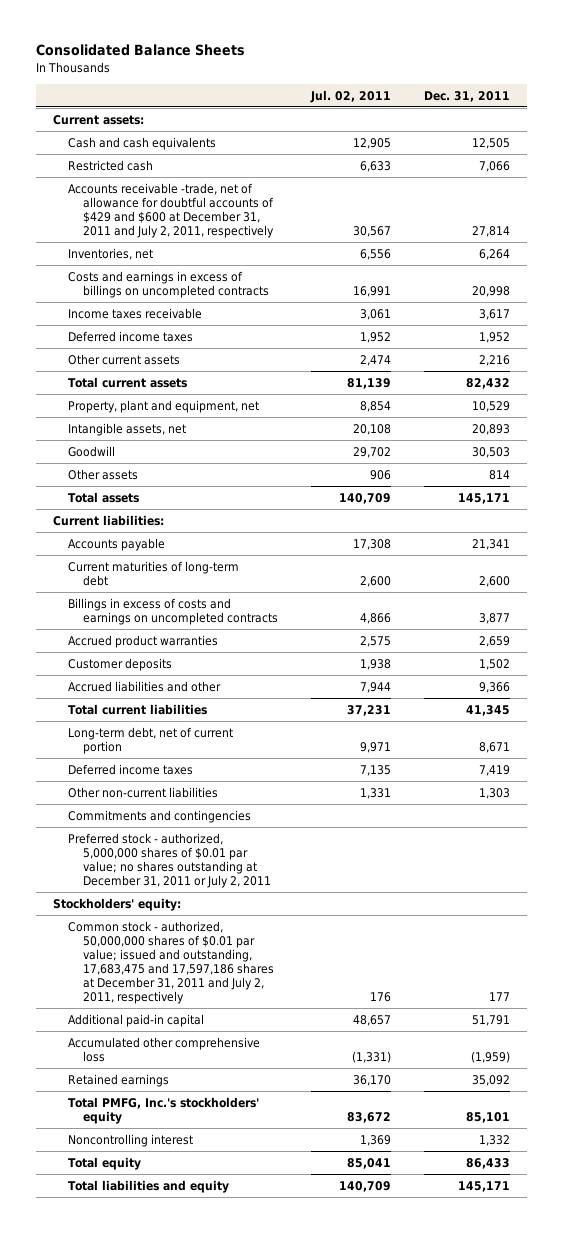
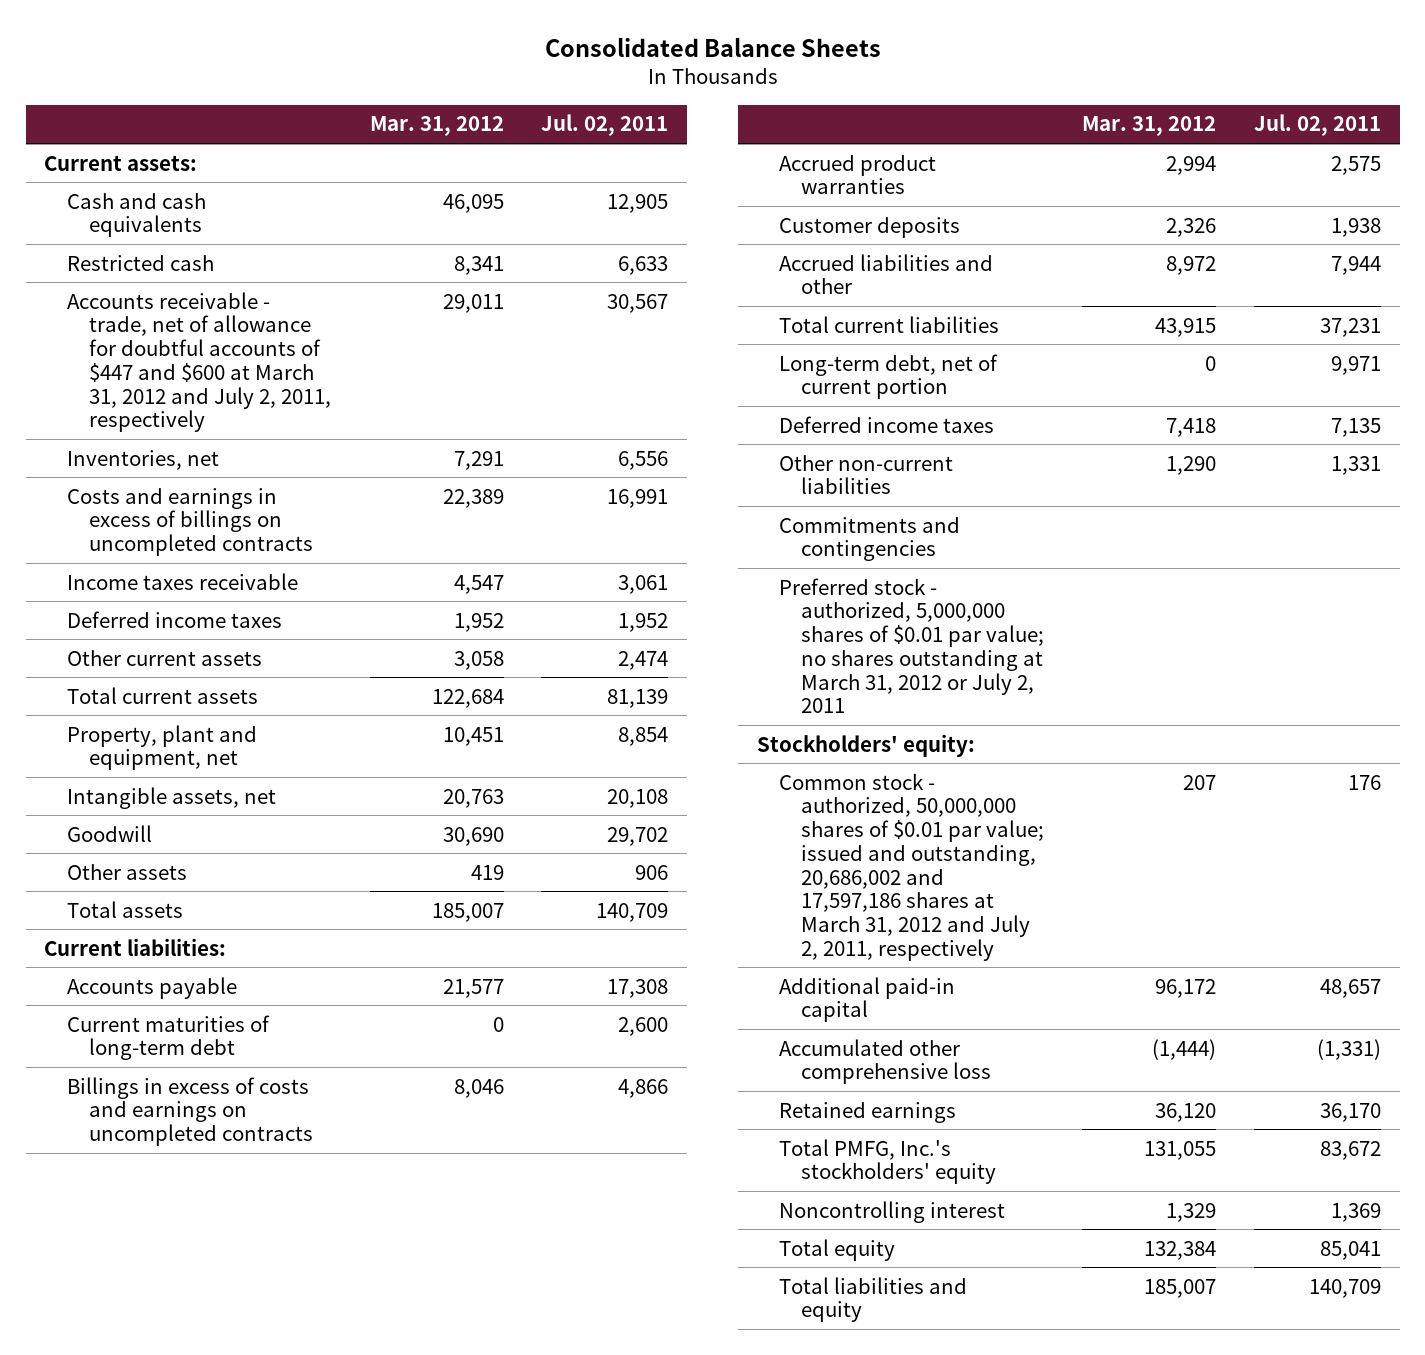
[424,90,511,102] Dec. 31, 2011 -> none
none -> [369,116,504,137] Mar. 31, 2012
[68,183,275,239] Accounts receivable -trade, net of allowance for doubtful accounts of $429 and $600 at December 31, 2011 and July 2, 2011, respectively -> [66,291,332,433] Accounts receivable - trade, net of allowance for doubtful accounts of $447 and $600 at March 31, 2012 and July 2, 2011, respectively
[68,833,272,889] Preferred stock - authorized, 5,000,000 shares of $0.01 par value; no shares outstanding at December 31, 2011 or July 2, 2011 -> [779,577,1045,714] Preferred stock - authorized, 5,000,000 shares of $0.01 par value; no shares outstanding at March 31, 2012 or July 2, 2011
[68,921,275,1005] Common stock - authorized, 50,000,000 shares of $0.01 par value; issued and outstanding, 17,683,475 and 17,597,186 shares at December 31, 2011 and July 2, 2011, respectively -> [779,772,1045,961] Common stock - authorized, 50,000,000 shares of $0.01 par value; issued and outstanding, 20,686,002 and 17,597,186 shares at March 31, 2012 and July 2, 2011, respectively

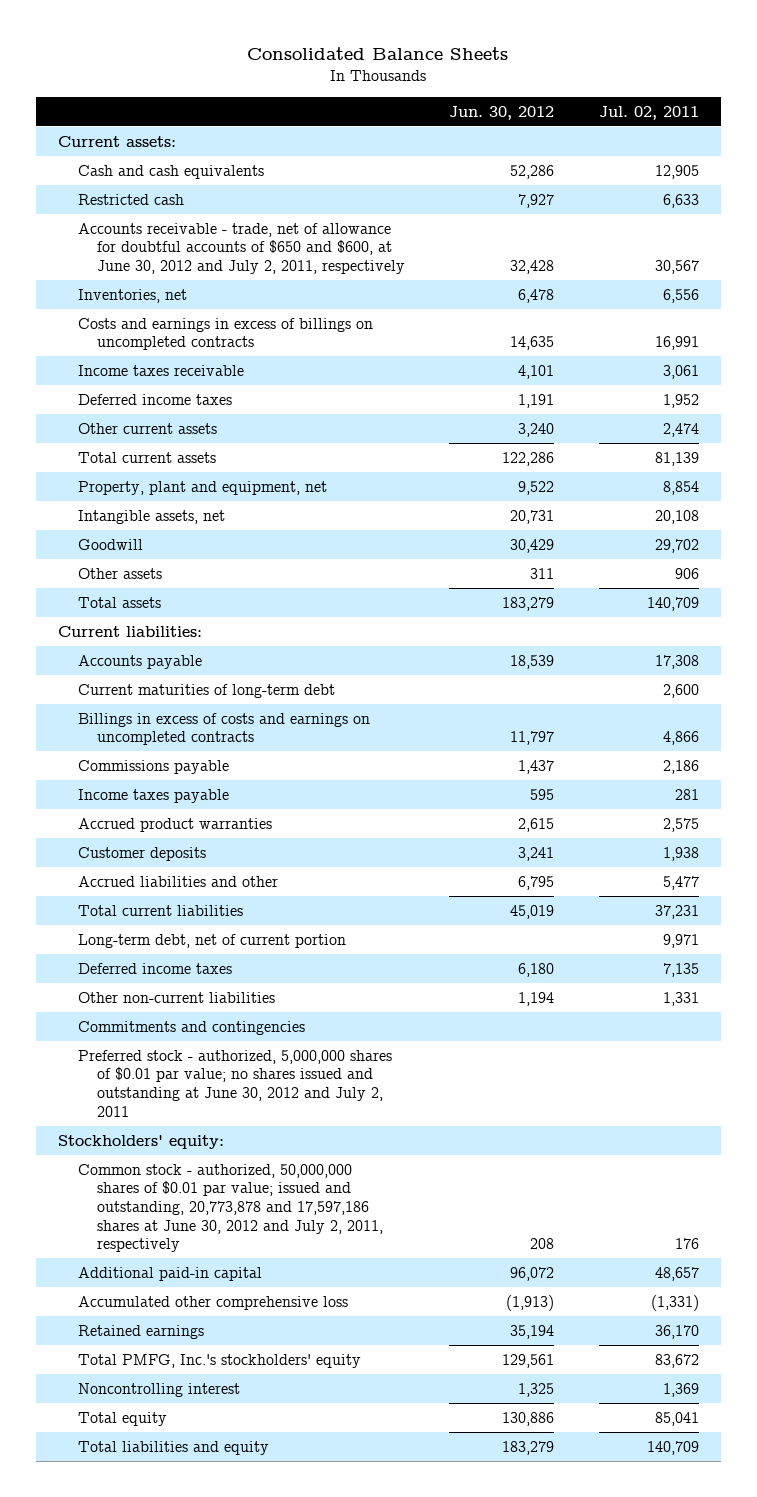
[369,116,504,137] Mar. 31, 2012 -> none
none -> [449,105,555,120] Jun. 30, 2012
[66,291,332,433] Accounts receivable - trade, net of allowance for doubtful accounts of $447 and $600 at March 31, 2012 and July 2, 2011, respectively -> [77,222,406,275] Accounts receivable - trade, net of allowance for doubtful accounts of $650 and $600, at June 30, 2012 and July 2, 2011, respectively
none -> [77,759,229,774] Commissions payable
none -> [77,788,229,803] Income taxes payable
[1330,255,1381,275] 7,944 -> [662,875,699,890] 5,477
[779,577,1045,714] Preferred stock - authorized, 5,000,000 shares of $0.01 par value; no shares outstanding at March 31, 2012 or July 2, 2011 -> [77,1049,392,1117] Preferred stock - authorized, 5,000,000 shares of $0.01 par value; no shares issued and outstanding at June 30, 2012 and July 2, 2011
[779,772,1045,961] Common stock - authorized, 50,000,000 shares of $0.01 par value; issued and outstanding, 20,686,002 and 17,597,186 shares at March 31, 2012 and July 2, 2011, respectively -> [77,1163,384,1253] Common stock - authorized, 50,000,000 shares of $0.01 par value; issued and outstanding, 20,773,878 and 17,597,186 shares at June 30, 2012 and July 2, 2011, respectively

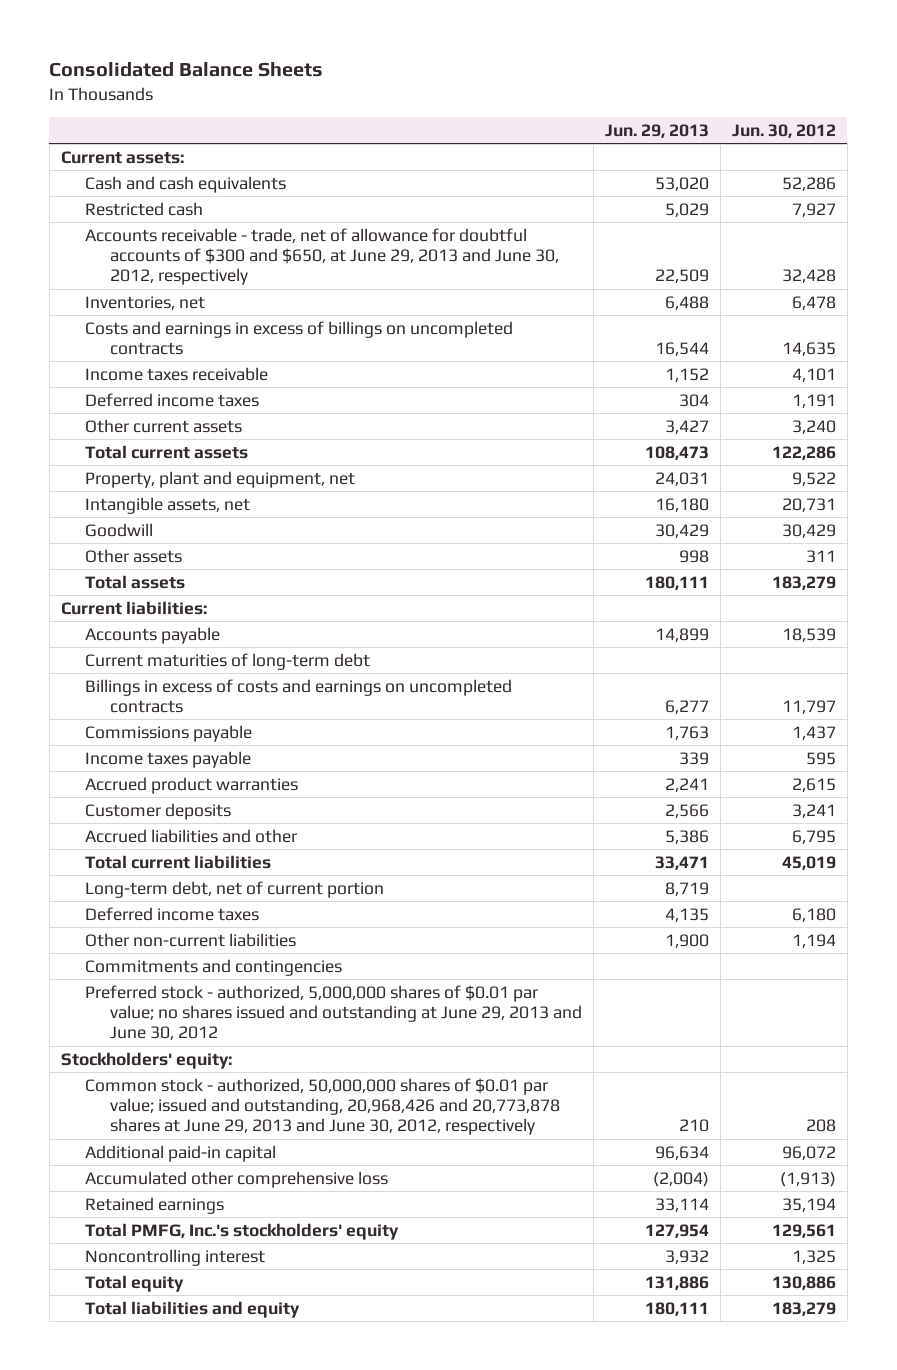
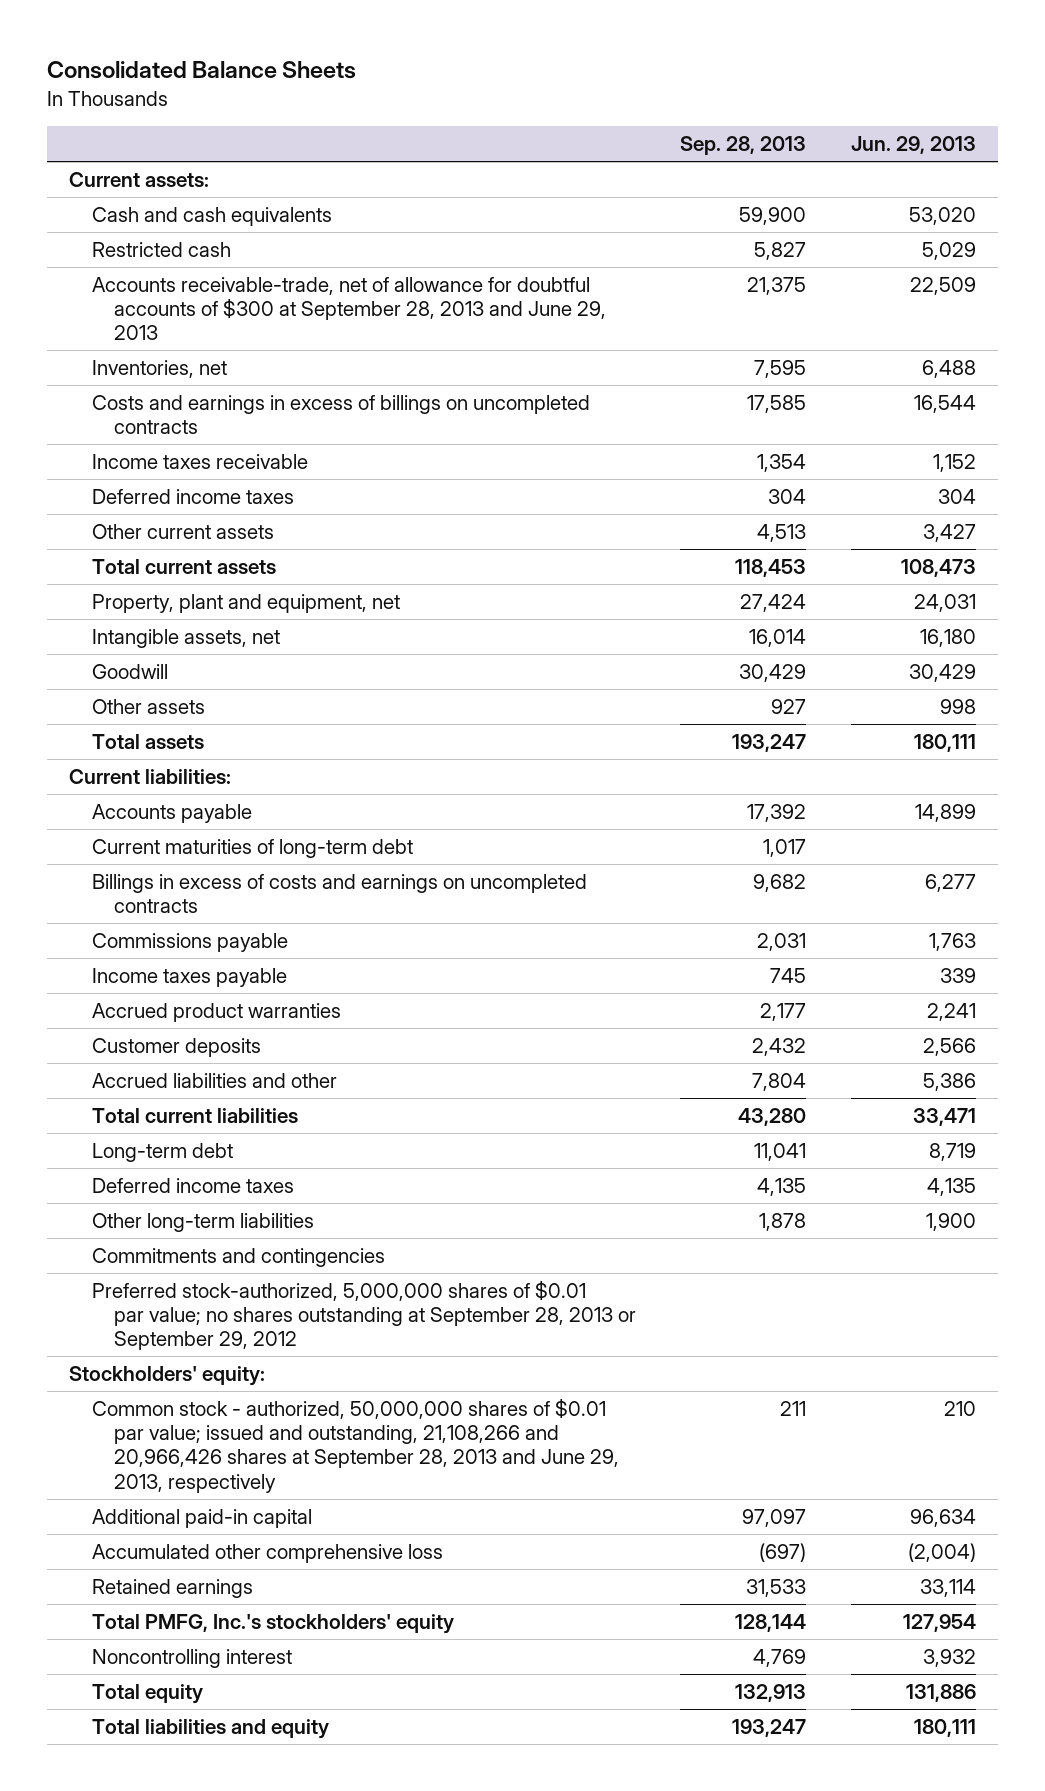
[731,123,836,138] Jun. 30, 2012 -> none
none -> [680,136,807,156] Sep. 28, 2013
[85,227,560,286] Accounts receivable - trade, net of allowance for doubtful accounts of $300 and $650, at June 29, 2013 and June 30, 2012, respectively -> [91,276,607,341] Accounts receivable-trade, net of allowance for doubtful accounts of $300 at September 28, 2013 and June 29, 2013
[85,880,385,898] Long-term debt, net of current portion -> [91,1142,233,1162] Long-term debt
[85,932,297,947] Other non-current liabilities -> [91,1212,314,1232] Other long-term liabilities
[85,984,583,1041] Preferred stock - authorized, 5,000,000 shares of $0.01 par value; no shares issued and outstanding at June 29, 2013 and June 30, 2012 -> [91,1279,637,1351] Preferred stock-authorized, 5,000,000 shares of $0.01 par value; no shares outstanding at September 28, 2013 or September 29, 2012
[85,1077,561,1136] Common stock - authorized, 50,000,000 shares of $0.01 par value; issued and outstanding, 20,968,426 and 20,773,878 shares at June 29, 2013 and June 30, 2012, respectively -> [91,1397,620,1493] Common stock - authorized, 50,000,000 shares of $0.01 par value; issued and outstanding, 21,108,266 and 20,966,426 shares at September 28, 2013 and June 29, 2013, respectively

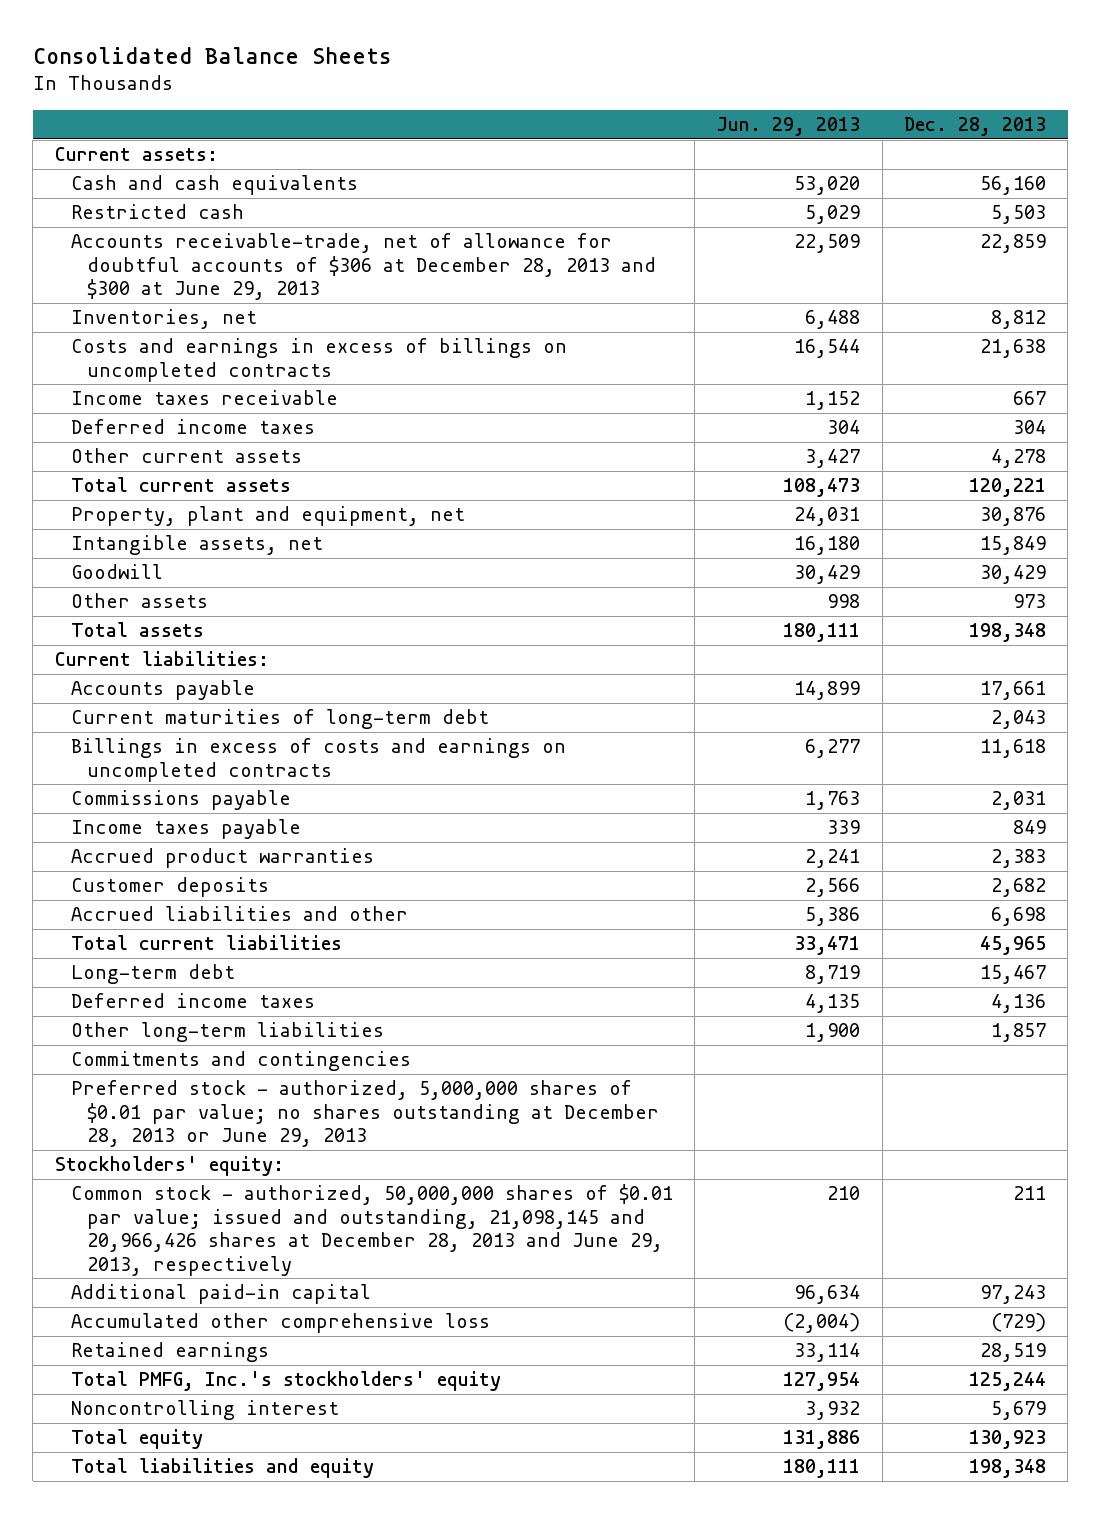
[680,136,807,156] Sep. 28, 2013 -> none
none -> [903,117,1046,137] Dec. 28, 2013
[91,276,607,341] Accounts receivable-trade, net of allowance for doubtful accounts of $300 at September 28, 2013 and June 29, 2013 -> [70,233,656,301] Accounts receivable-trade, net of allowance for doubtful accounts of $306 at December 28, 2013 and $300 at June 29, 2013
[91,1279,637,1351] Preferred stock-authorized, 5,000,000 shares of $0.01 par value; no shares outstanding at September 28, 2013 or September 29, 2012 -> [70,1080,659,1148] Preferred stock - authorized, 5,000,000 shares of $0.01 par value; no shares outstanding at December 28, 2013 or June 29, 2013
[91,1397,620,1493] Common stock - authorized, 50,000,000 shares of $0.01 par value; issued and outstanding, 21,108,266 and 20,966,426 shares at September 28, 2013 and June 29, 2013, respectively -> [70,1184,673,1276] Common stock - authorized, 50,000,000 shares of $0.01 par value; issued and outstanding, 21,098,145 and 20,966,426 shares at December 28, 2013 and June 29, 2013, respectively

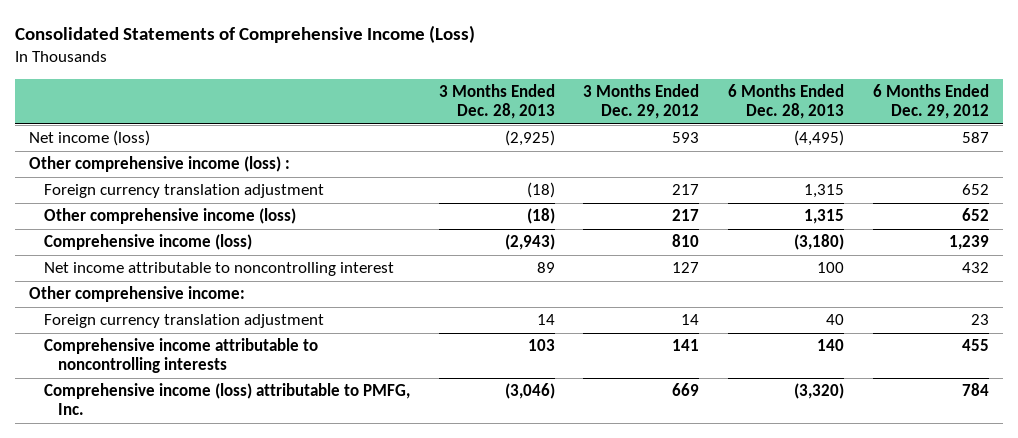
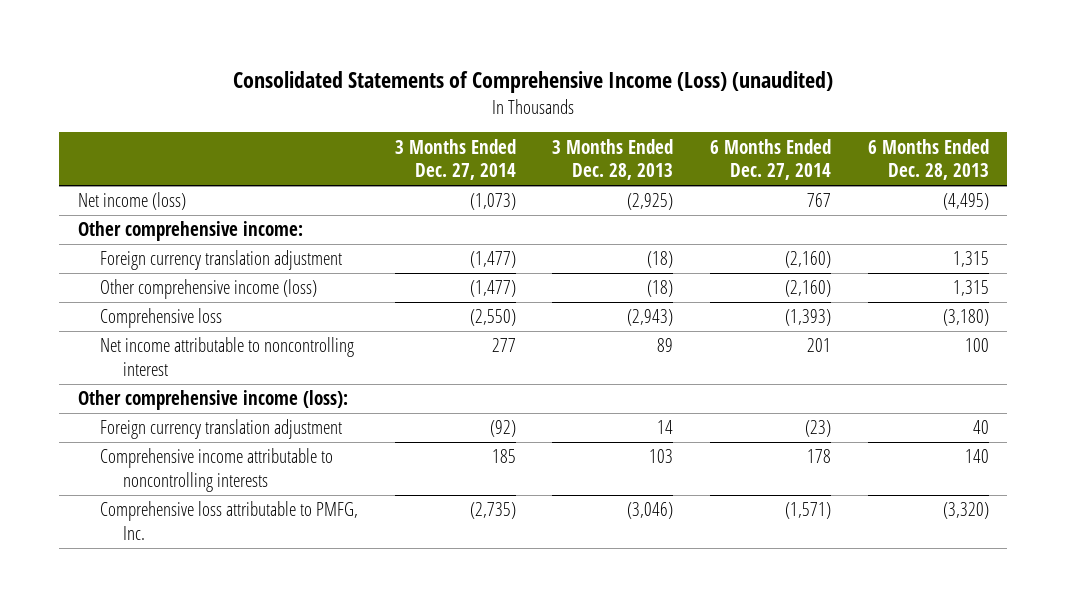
[15,25,476,44] Consolidated Statements of Comprehensive Income (Loss) -> [233,71,834,94] Consolidated Statements of Comprehensive Income (Loss) (unaudited)
[583,83,700,120] 3 Months Ended Dec. 29, 2012 -> none
[872,83,989,120] 6 Months Ended Dec. 29, 2012 -> none
none -> [394,138,516,181] 3 Months Ended Dec. 27, 2014
none -> [710,138,832,181] 6 Months Ended Dec. 27, 2014
[29,156,291,173] Other comprehensive income (loss) : -> none
[29,286,246,303] Other comprehensive income: -> [77,221,303,242] Other comprehensive income:
[43,234,252,251] Comprehensive income (loss) -> [100,308,223,329] Comprehensive loss
none -> [77,390,348,411] Other comprehensive income (loss):
[43,383,410,416] Comprehensive income (loss) attributable to PMFG, Inc. -> [100,501,359,540] Comprehensive loss attributable to PMFG, Inc.

